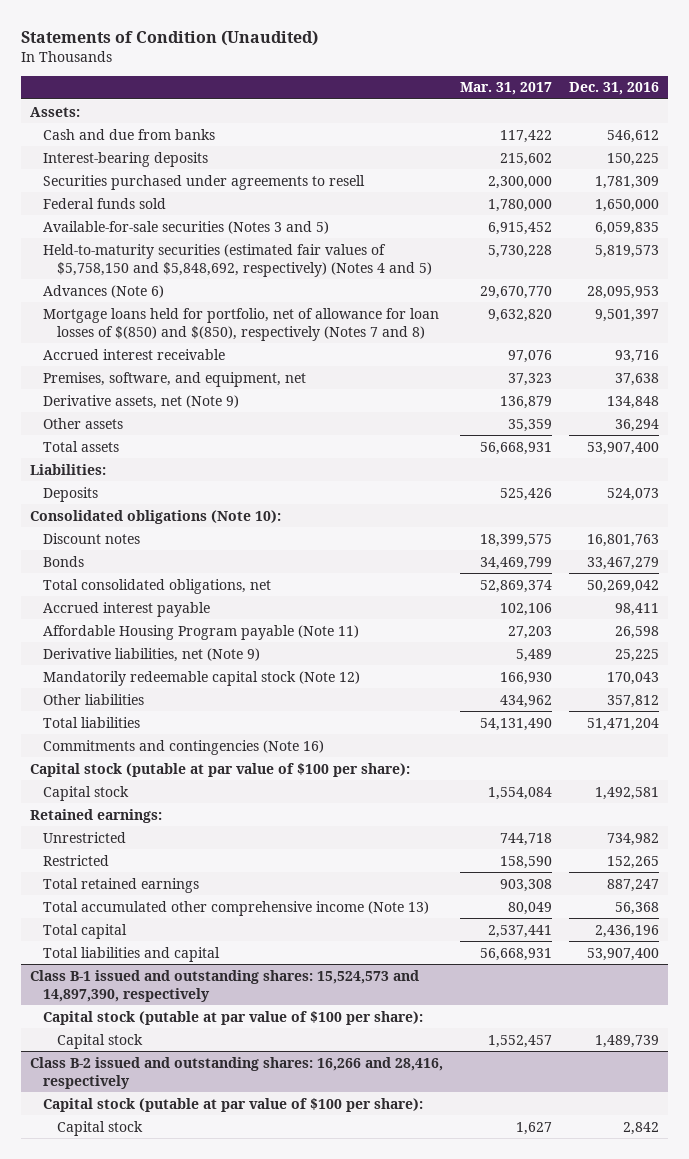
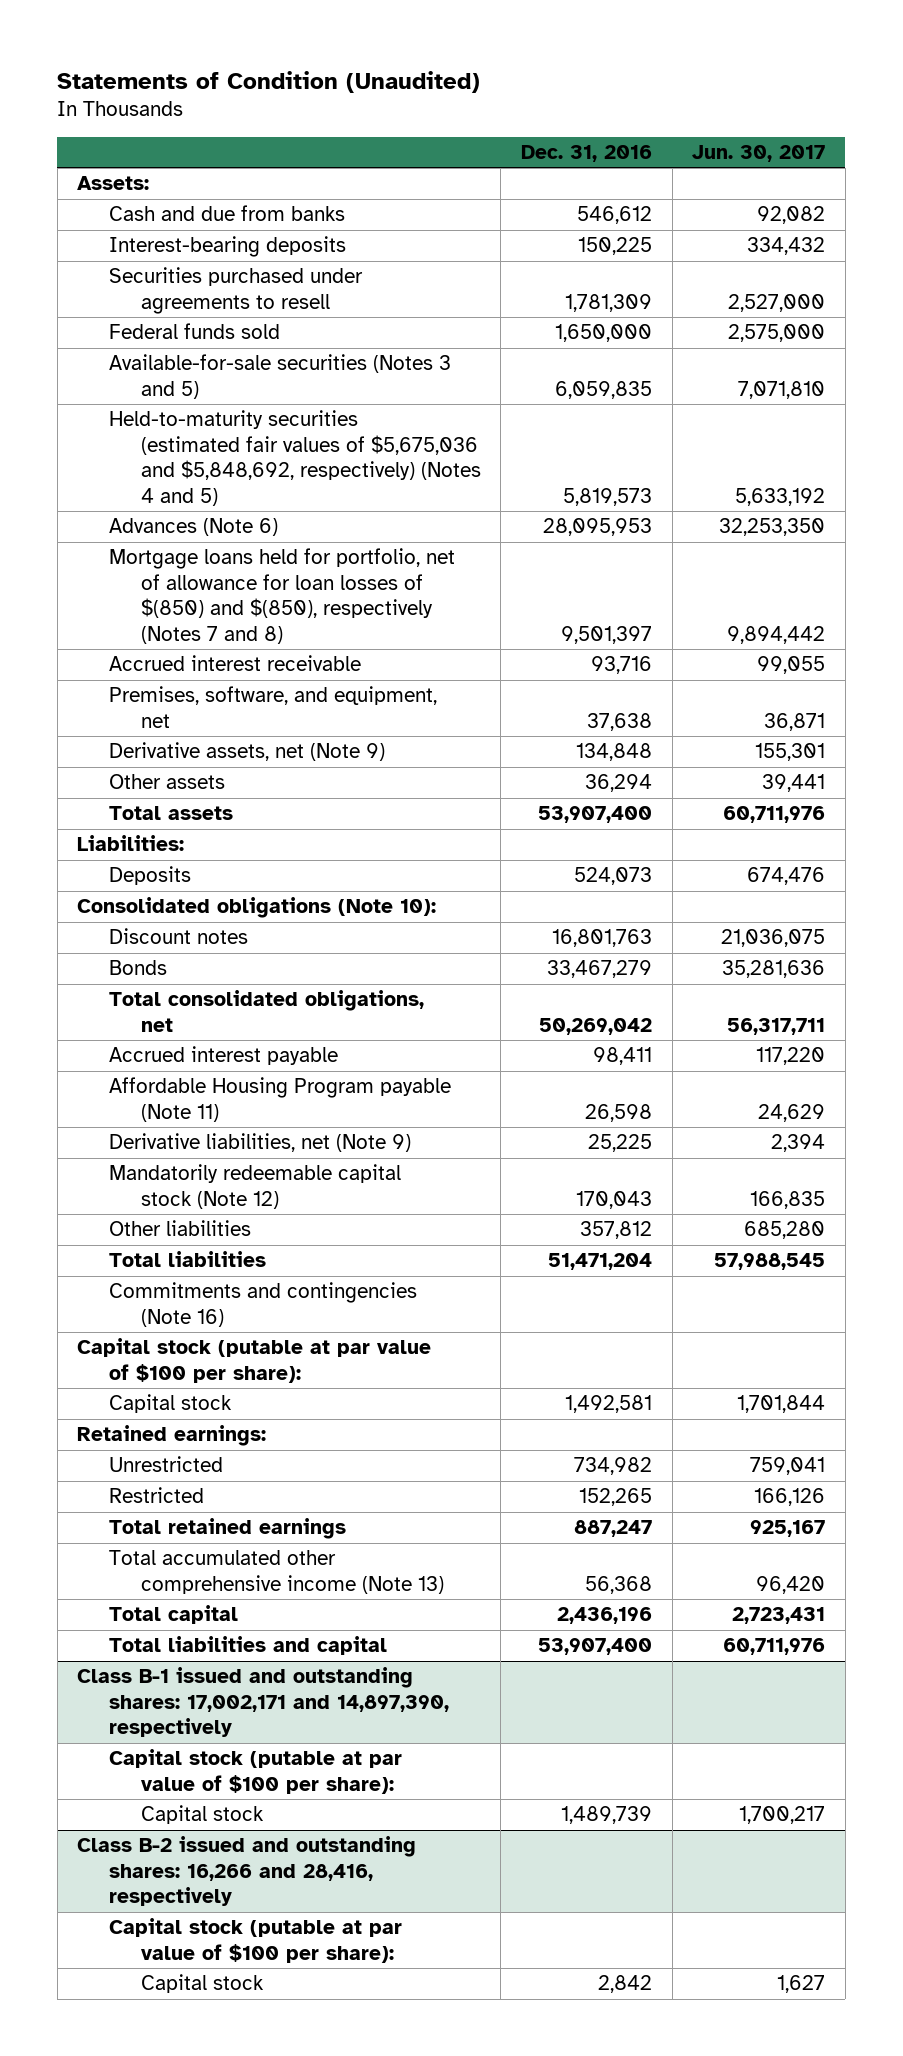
[459,82,552,96] Mar. 31, 2017 -> none
none -> [692,144,826,162] Jun. 30, 2017
[43,243,432,277] Held-to-maturity securities (estimated fair values of $5,758,150 and $5,848,692, respectively) (Notes 4 and 5) -> [108,410,481,506] Held-to-maturity securities (estimated fair values of $5,675,036 and $5,848,692, respectively) (Notes 4 and 5)
[29,969,419,1002] Class B-1 issued and outstanding shares: 15,524,573 and 14,897,390, respectively -> [77,1667,449,1738] Class B-1 issued and outstanding shares: 17,002,171 and 14,897,390, respectively

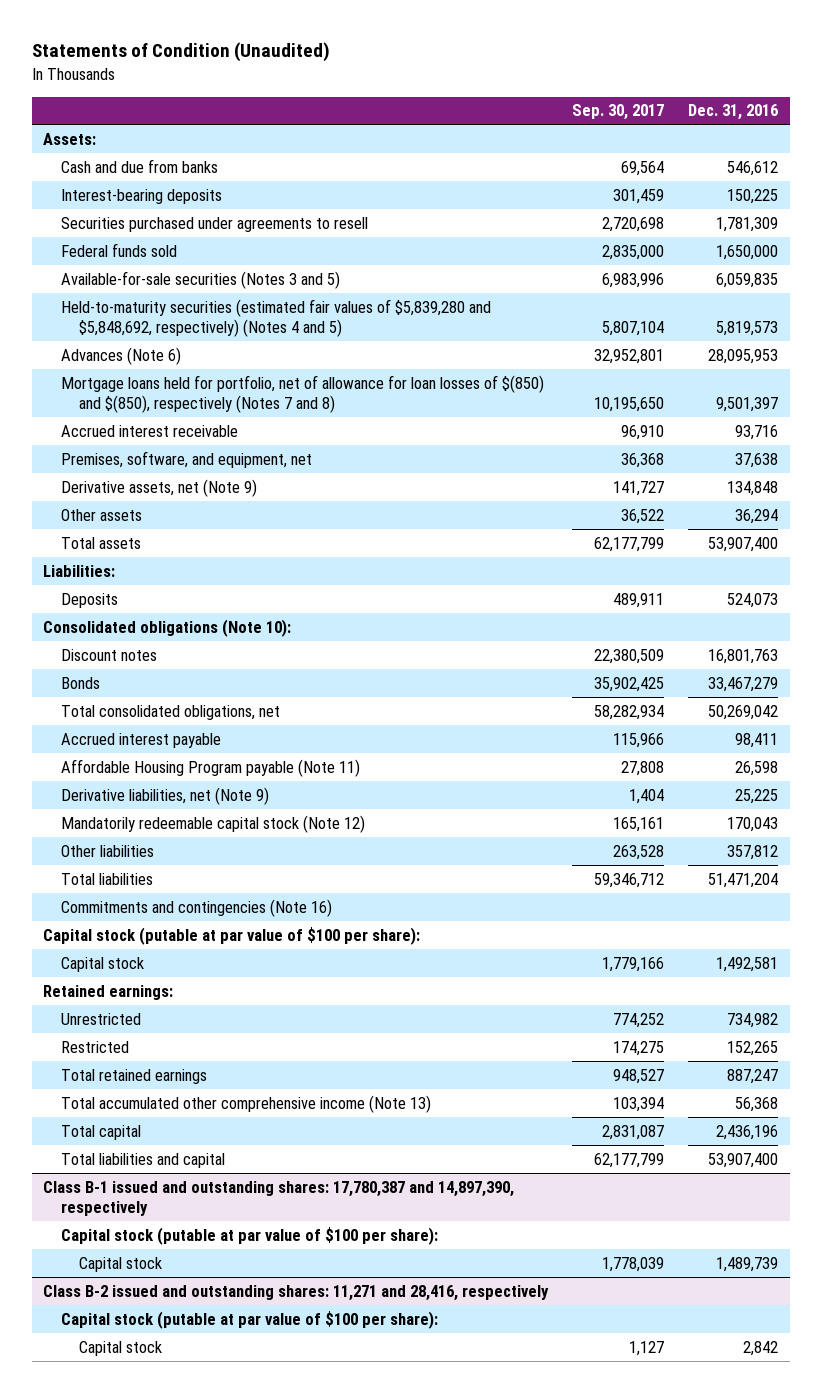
[692,144,826,162] Jun. 30, 2017 -> none
none -> [572,104,665,121] Sep. 30, 2017
[108,410,481,506] Held-to-maturity securities (estimated fair values of $5,675,036 and $5,848,692, respectively) (Notes 4 and 5) -> [61,298,492,338] Held-to-maturity securities (estimated fair values of $5,839,280 and $5,848,692, respectively) (Notes 4 and 5)
[77,1667,449,1738] Class B-1 issued and outstanding shares: 17,002,171 and 14,897,390, respectively -> [43,1180,515,1217] Class B-1 issued and outstanding shares: 17,780,387 and 14,897,390, respectively
[77,1836,417,1907] Class B-2 issued and outstanding shares: 16,266 and 28,416, respectively -> [43,1284,550,1301] Class B-2 issued and outstanding shares: 11,271 and 28,416, respectively

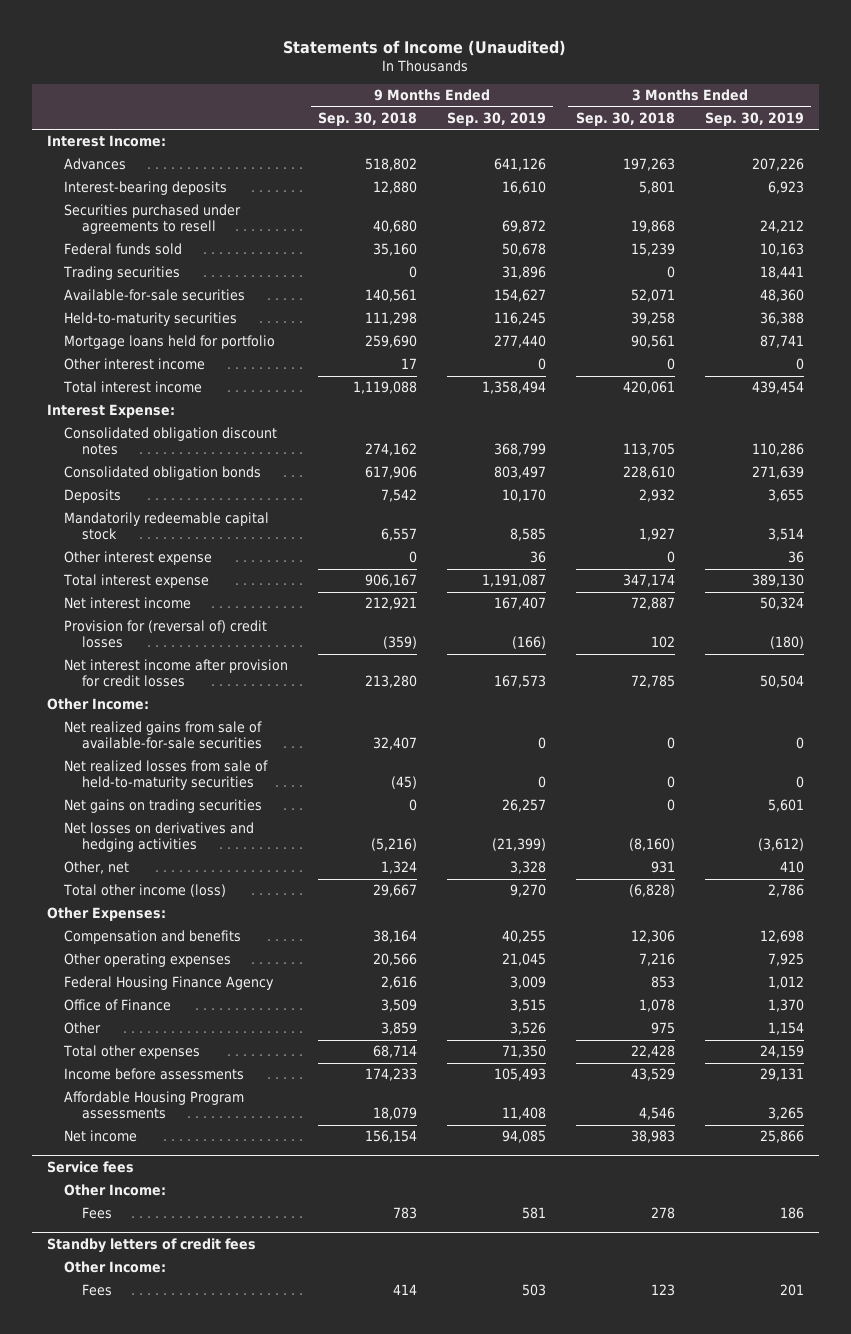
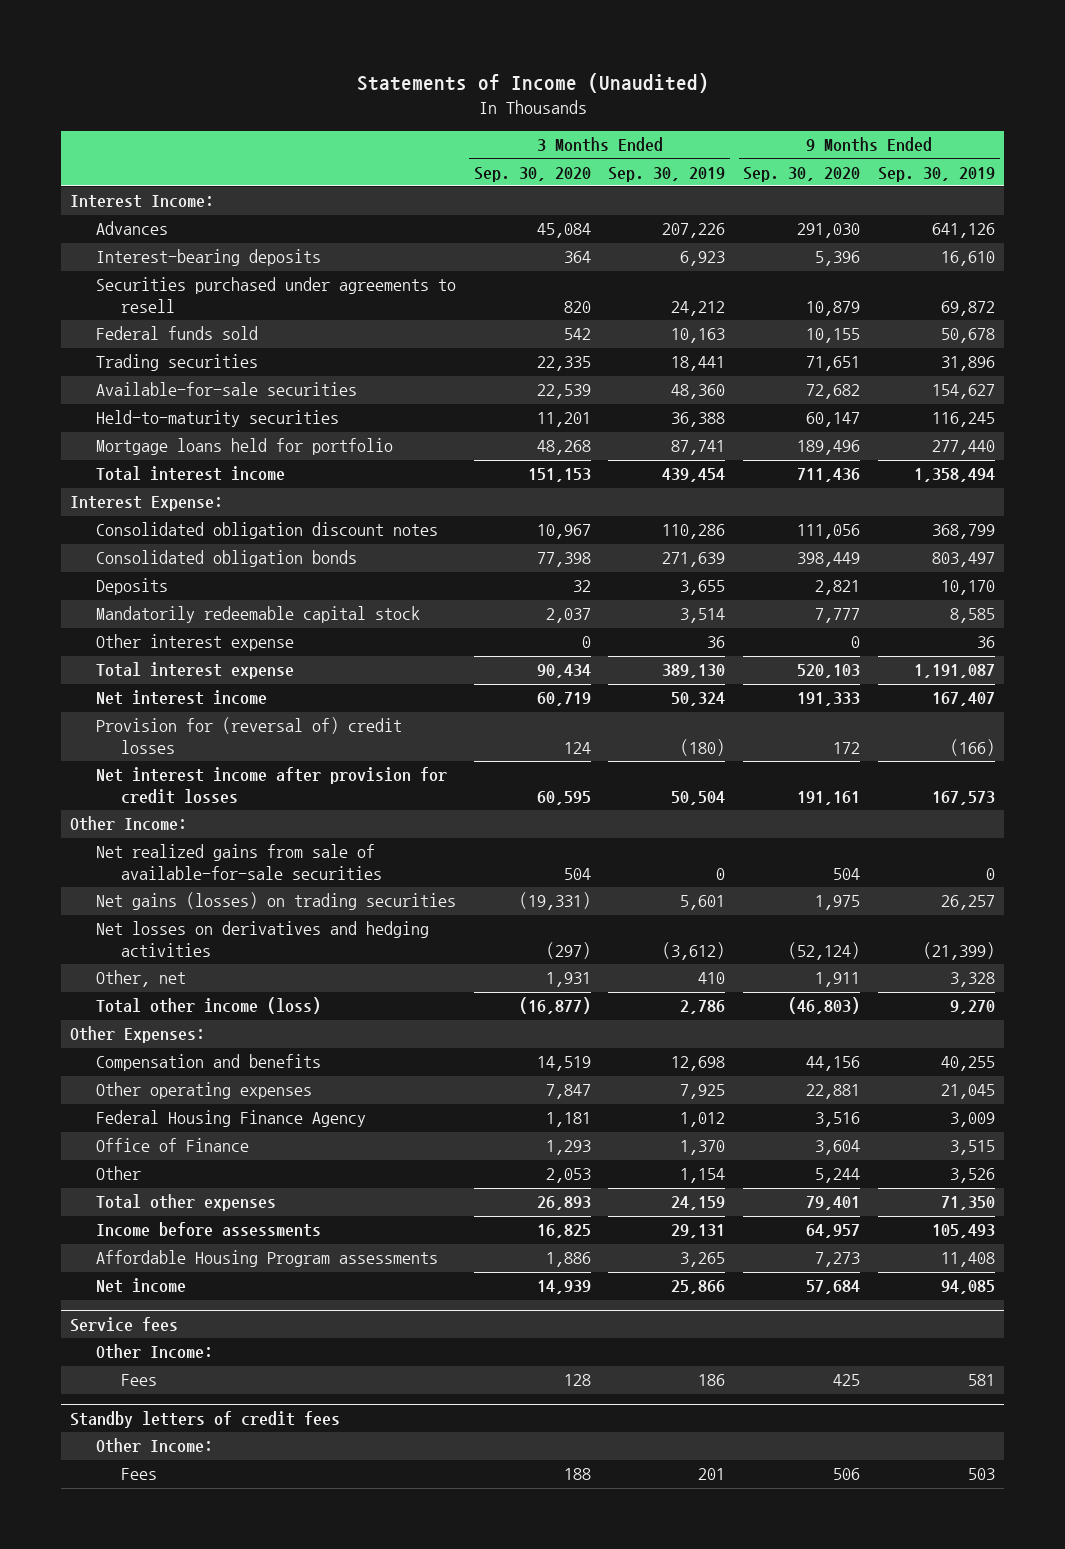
[318,111,418,126] Sep. 30, 2018 -> none
[575,111,675,126] Sep. 30, 2018 -> none
none -> [473,166,591,182] Sep. 30, 2020
none -> [743,166,861,182] Sep. 30, 2020
[64,358,206,371] Other interest income -> none
[64,760,269,791] Net realized losses from sale of held-to-maturity securities -> none
[64,799,263,814] Net gains on trading securities -> [95,892,456,911] Net gains (losses) on trading securities

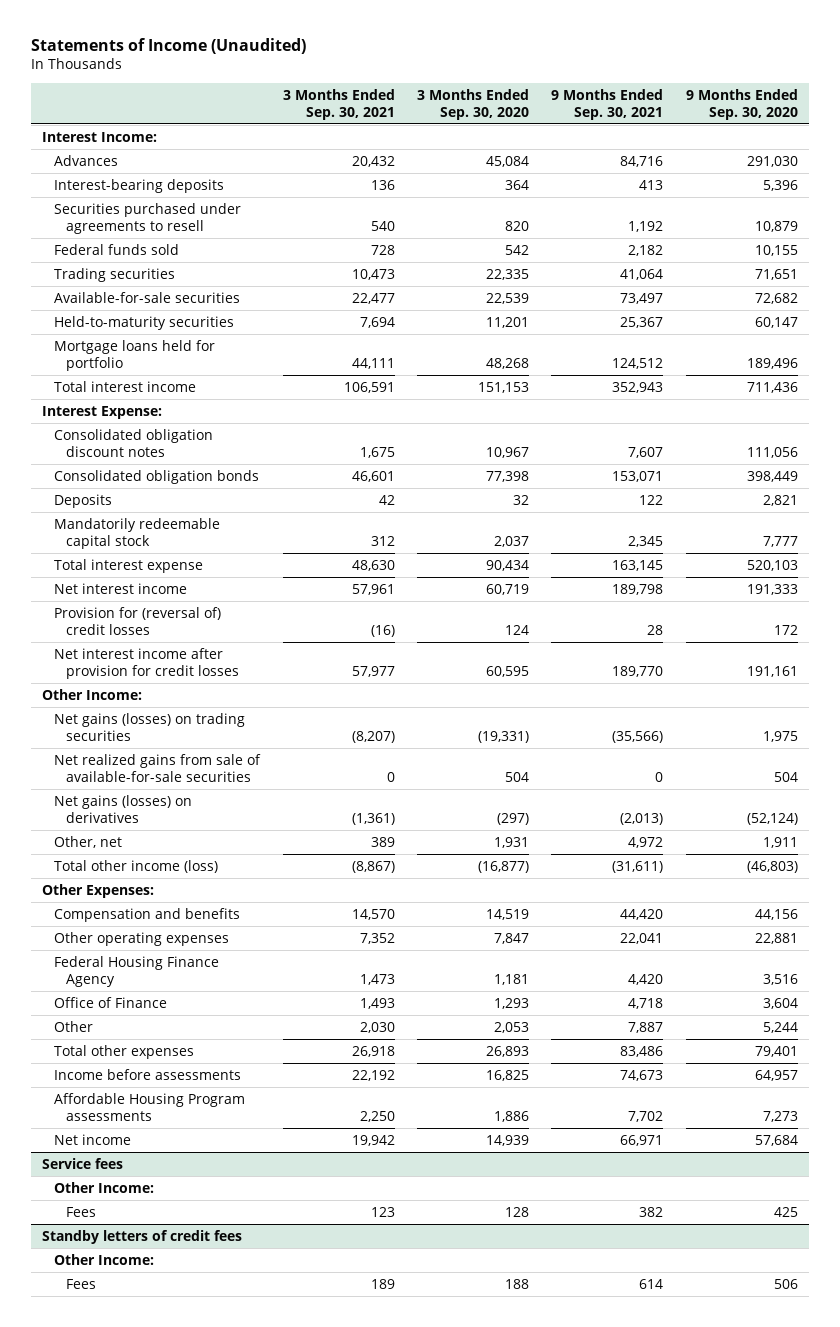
[608,166,726,182] Sep. 30, 2019 -> none
[878,166,996,182] Sep. 30, 2019 -> none
none -> [282,88,395,120] 3 Months Ended Sep. 30, 2021
none -> [551,88,664,120] 9 Months Ended Sep. 30, 2021
[95,634,294,652] Other interest expense -> none
[95,844,383,881] Net realized gains from sale of available-for-sale securities -> [54,753,262,782] Net realized gains from sale of available-for-sale securities
[95,921,429,958] Net losses on derivatives and hedging activities -> [54,794,193,823] Net gains (losses) on derivatives

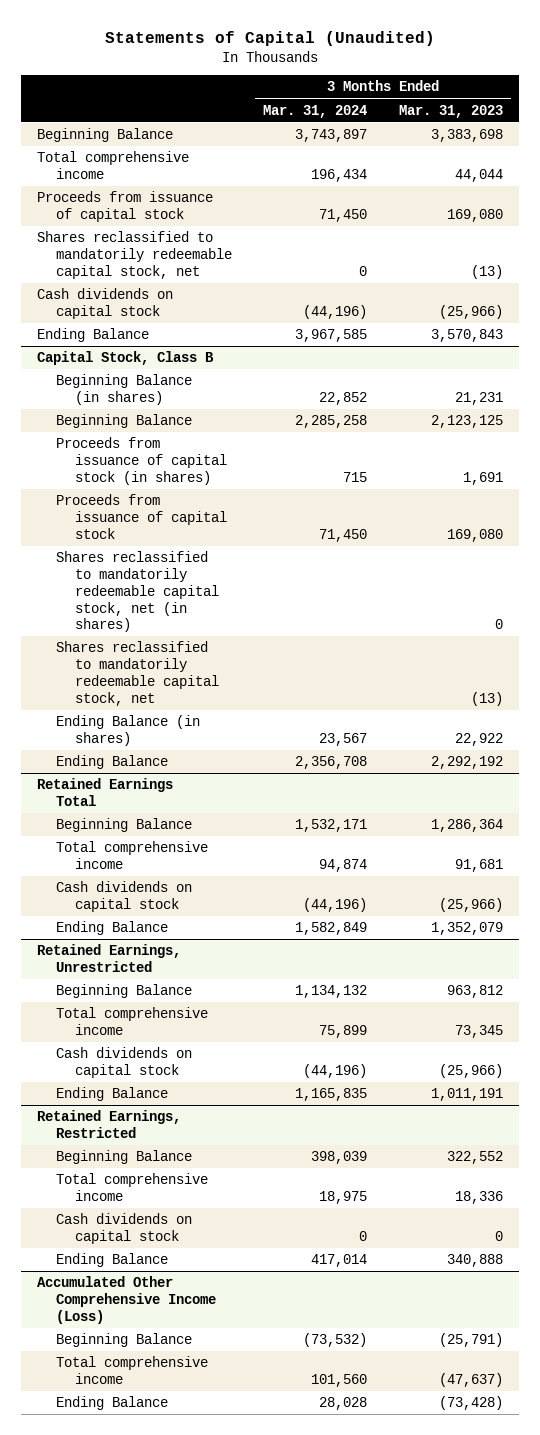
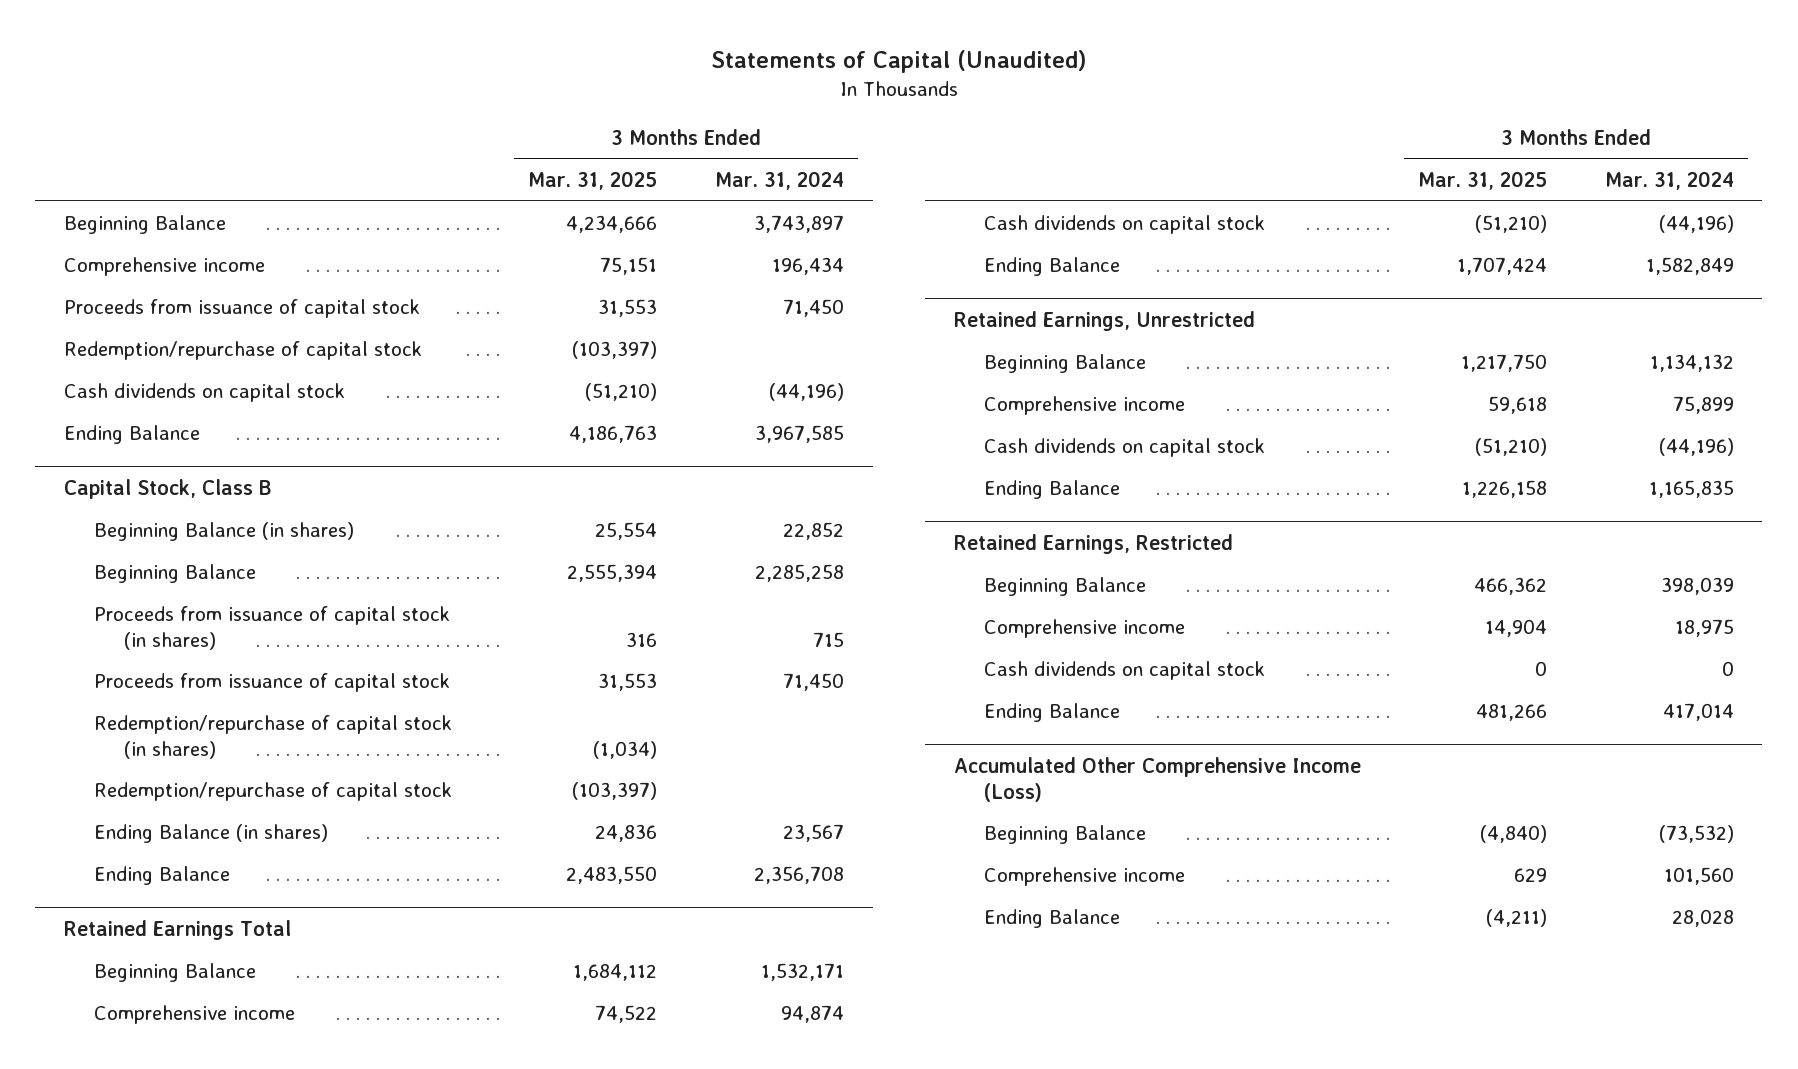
[398,104,503,118] Mar. 31, 2023 -> none
none -> [528,170,658,190] Mar. 31, 2025
[37,151,190,179] Total comprehensive income -> [64,256,266,276] Comprehensive income
[37,231,232,279] Shares reclassified to mandatorily redeemable capital stock, net -> none
none -> [64,340,423,360] Redemption/repurchase of capital stock
[55,551,219,633] Shares reclassified to mandatorily redeemable capital stock, net (in shares) -> none
[55,641,219,706] Shares reclassified to mandatorily redeemable capital stock, net -> none
none -> [94,714,453,759] Redemption/repurchase of capital stock (in shares)
none -> [94,781,453,801] Redemption/repurchase of capital stock
[55,841,208,869] Total comprehensive income -> [94,1004,296,1024] Comprehensive income
[55,1007,208,1035] Total comprehensive income -> [983,395,1185,415] Comprehensive income
[55,1173,208,1201] Total comprehensive income -> [983,618,1185,638] Comprehensive income
[55,1356,208,1384] Total comprehensive income -> [983,866,1185,886] Comprehensive income

